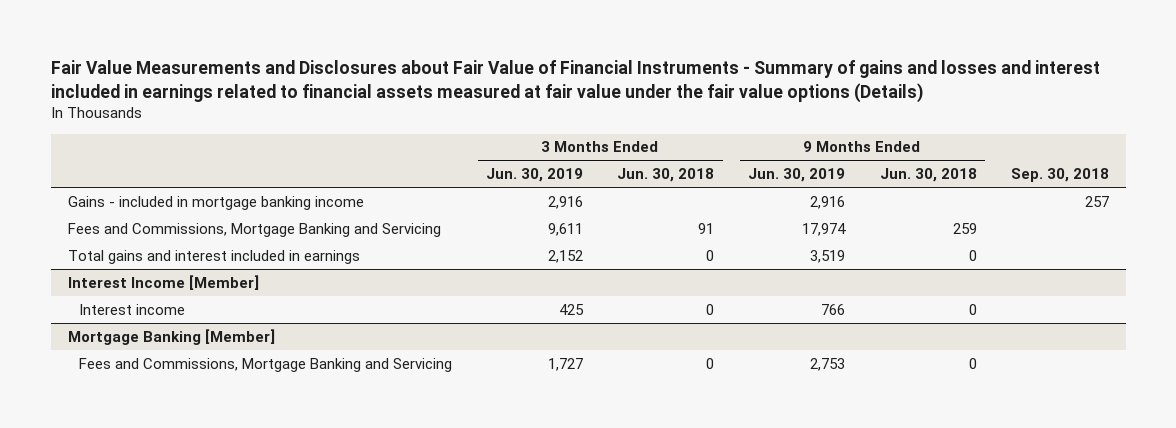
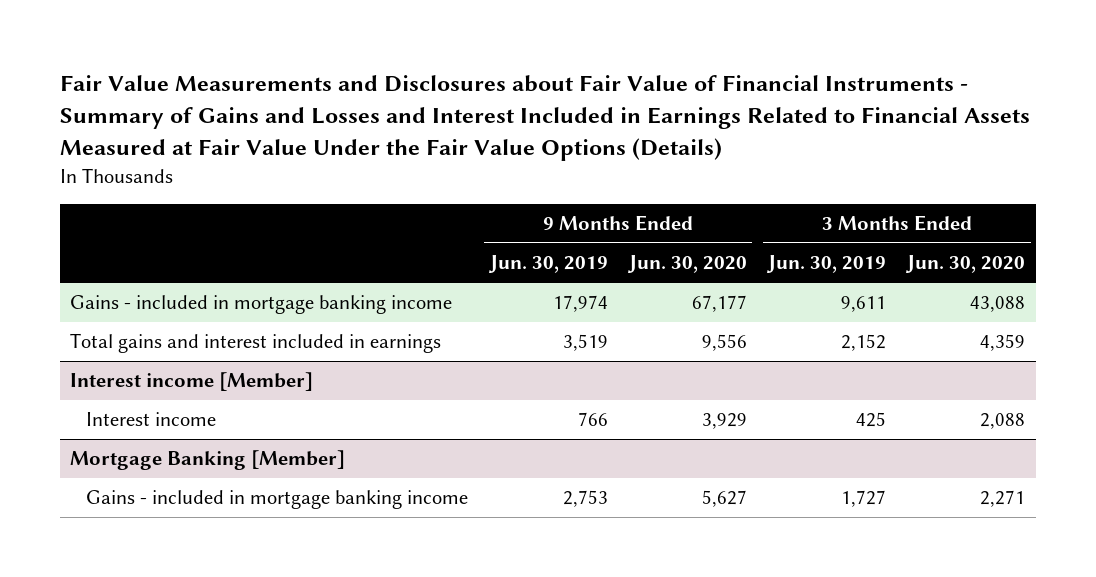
[50,60,1100,104] Fair Value Measurements and Disclosures about Fair Value of Financial Instruments - Summary of gains and losses and interest included in earnings related to financial assets measured at fair value under the fair value options (Details) -> [59,75,1030,162] Fair Value Measurements and Disclosures about Fair Value of Financial Instruments - Summary of Gains and Losses and Interest Included in Earnings Related to Financial Assets Measured at Fair Value Under the Fair Value Options (Details)
[617,168,715,183] Jun. 30, 2018 -> none
[879,168,977,183] Jun. 30, 2018 -> none
[1010,168,1109,183] Sep. 30, 2018 -> none
none -> [626,255,747,274] Jun. 30, 2020
none -> [905,255,1026,274] Jun. 30, 2020
[67,222,441,237] Fees and Commissions, Mortgage Banking and Servicing -> none
[548,195,584,209] 2,916 -> [841,296,887,313] 9,611
[810,195,846,209] 2,916 -> [552,295,608,313] 17,974
[67,274,259,290] Interest Income [Member] -> [70,372,314,392] Interest income [Member]
[79,357,453,372] Fees and Commissions, Mortgage Banking and Servicing -> [86,490,469,510] Gains - included in mortgage banking income

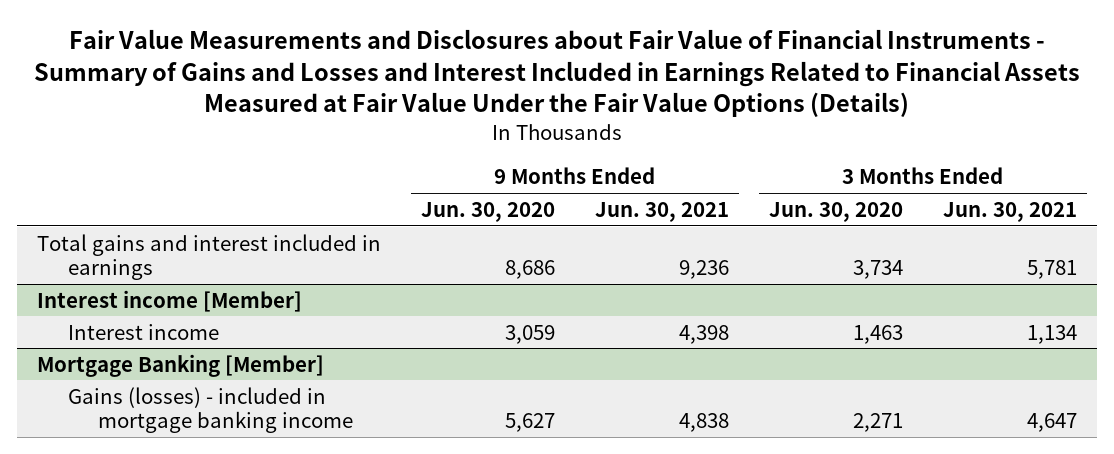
[487,255,608,274] Jun. 30, 2019 -> none
[766,255,887,274] Jun. 30, 2019 -> none
none -> [595,201,730,222] Jun. 30, 2021
none -> [943,201,1078,222] Jun. 30, 2021
[70,295,453,315] Gains - included in mortgage banking income -> none
[701,334,747,352] 9,556 -> [504,260,555,280] 8,686
[980,334,1026,352] 4,359 -> [853,260,904,280] 3,734
[701,413,747,430] 3,929 -> [504,324,555,344] 3,059
[980,413,1026,430] 2,088 -> [853,324,904,344] 1,463
[86,490,469,510] Gains - included in mortgage banking income -> [67,386,354,434] Gains (losses) - included in mortgage banking income

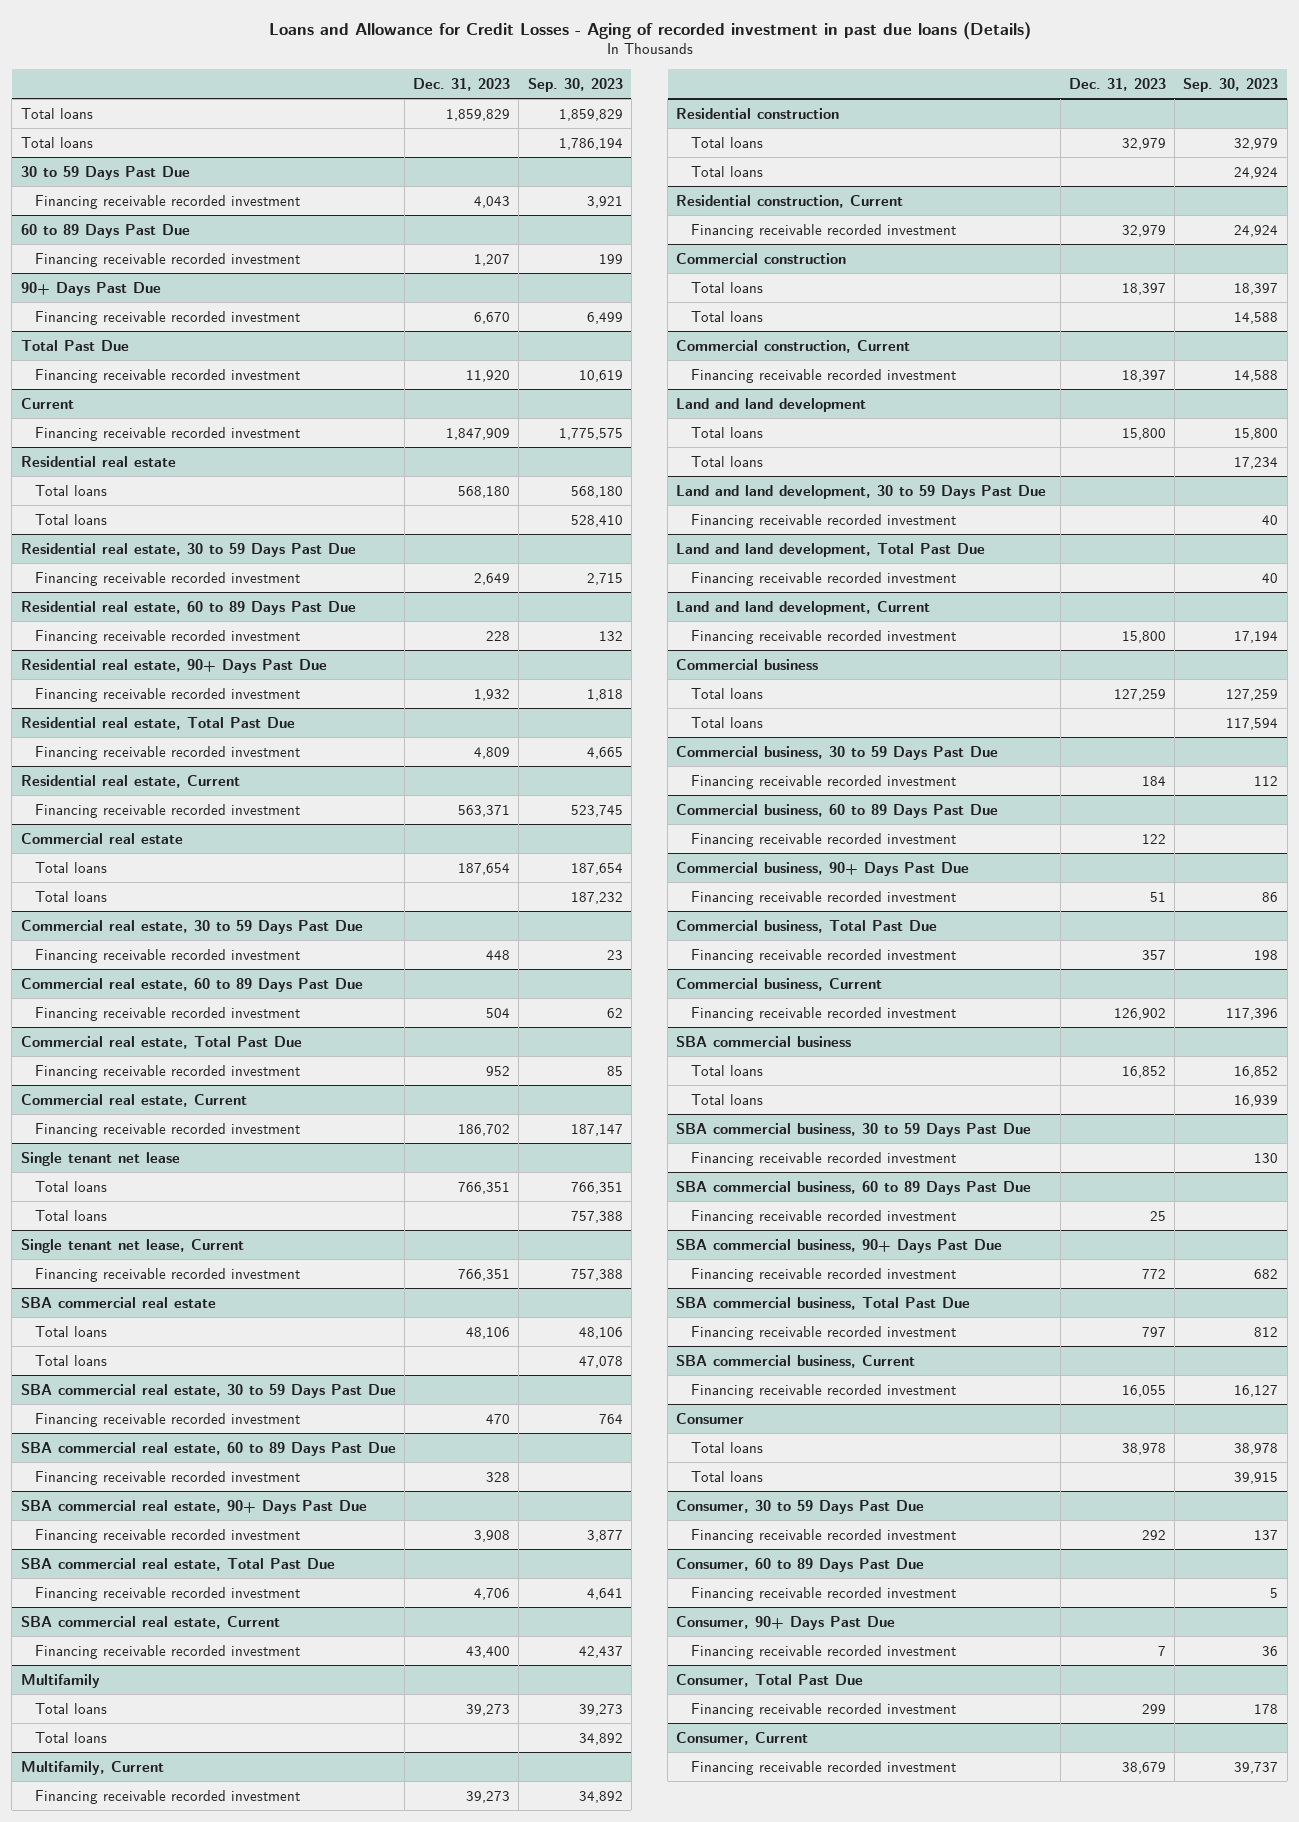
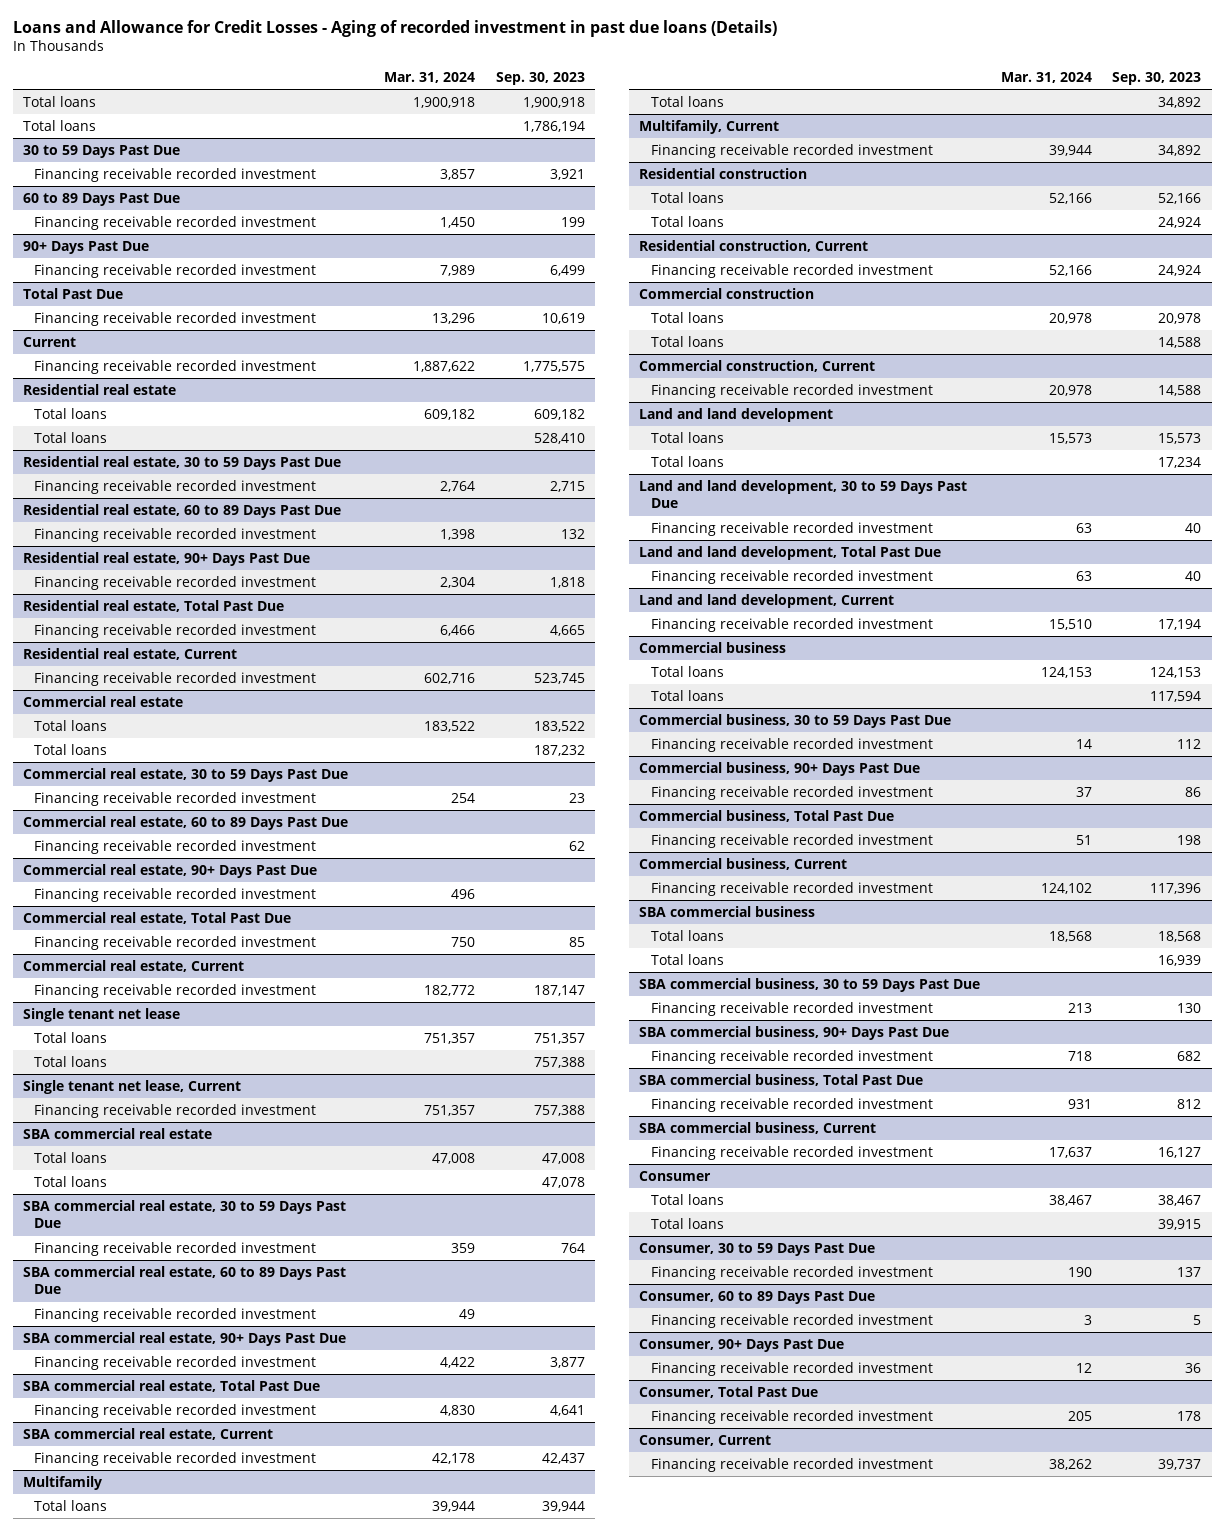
[413,77,511,91] Dec. 31, 2023 -> none
none -> [384,71,476,83] Mar. 31, 2024
[558,108,623,121] 1,859,829 -> [523,96,586,108] 1,900,918
[570,485,623,498] 568,180 -> [534,408,586,420] 609,182
[570,862,623,875] 187,654 -> [534,720,586,732] 183,522
none -> [22,863,317,878] Commercial real estate, 90+ Days Past Due
none -> [34,887,317,902] Financing receivable recorded investment
[570,1181,623,1194] 766,351 -> [534,1032,586,1044] 751,357
[578,1326,623,1339] 48,106 -> [542,1152,586,1164] 47,008
[578,1703,623,1716] 39,273 -> [542,1500,586,1512] 39,944
[1234,137,1279,150] 32,979 -> [1158,192,1202,204] 52,166
[1234,282,1279,295] 18,397 -> [1158,312,1202,324] 20,978
[1234,427,1279,440] 15,800 -> [1158,432,1202,444] 15,573
[1226,688,1279,701] 127,259 -> [1150,666,1202,678] 124,153
[676,803,999,818] Commercial business, 60 to 89 Days Past Due -> none
[690,832,956,847] Financing receivable recorded investment -> none
[1234,1065,1279,1078] 16,852 -> [1158,930,1202,942] 18,568
[676,1180,1032,1195] SBA commercial business, 60 to 89 Days Past Due -> none
[690,1209,956,1224] Financing receivable recorded investment -> none
[1234,1442,1279,1455] 38,978 -> [1158,1194,1202,1206] 38,467

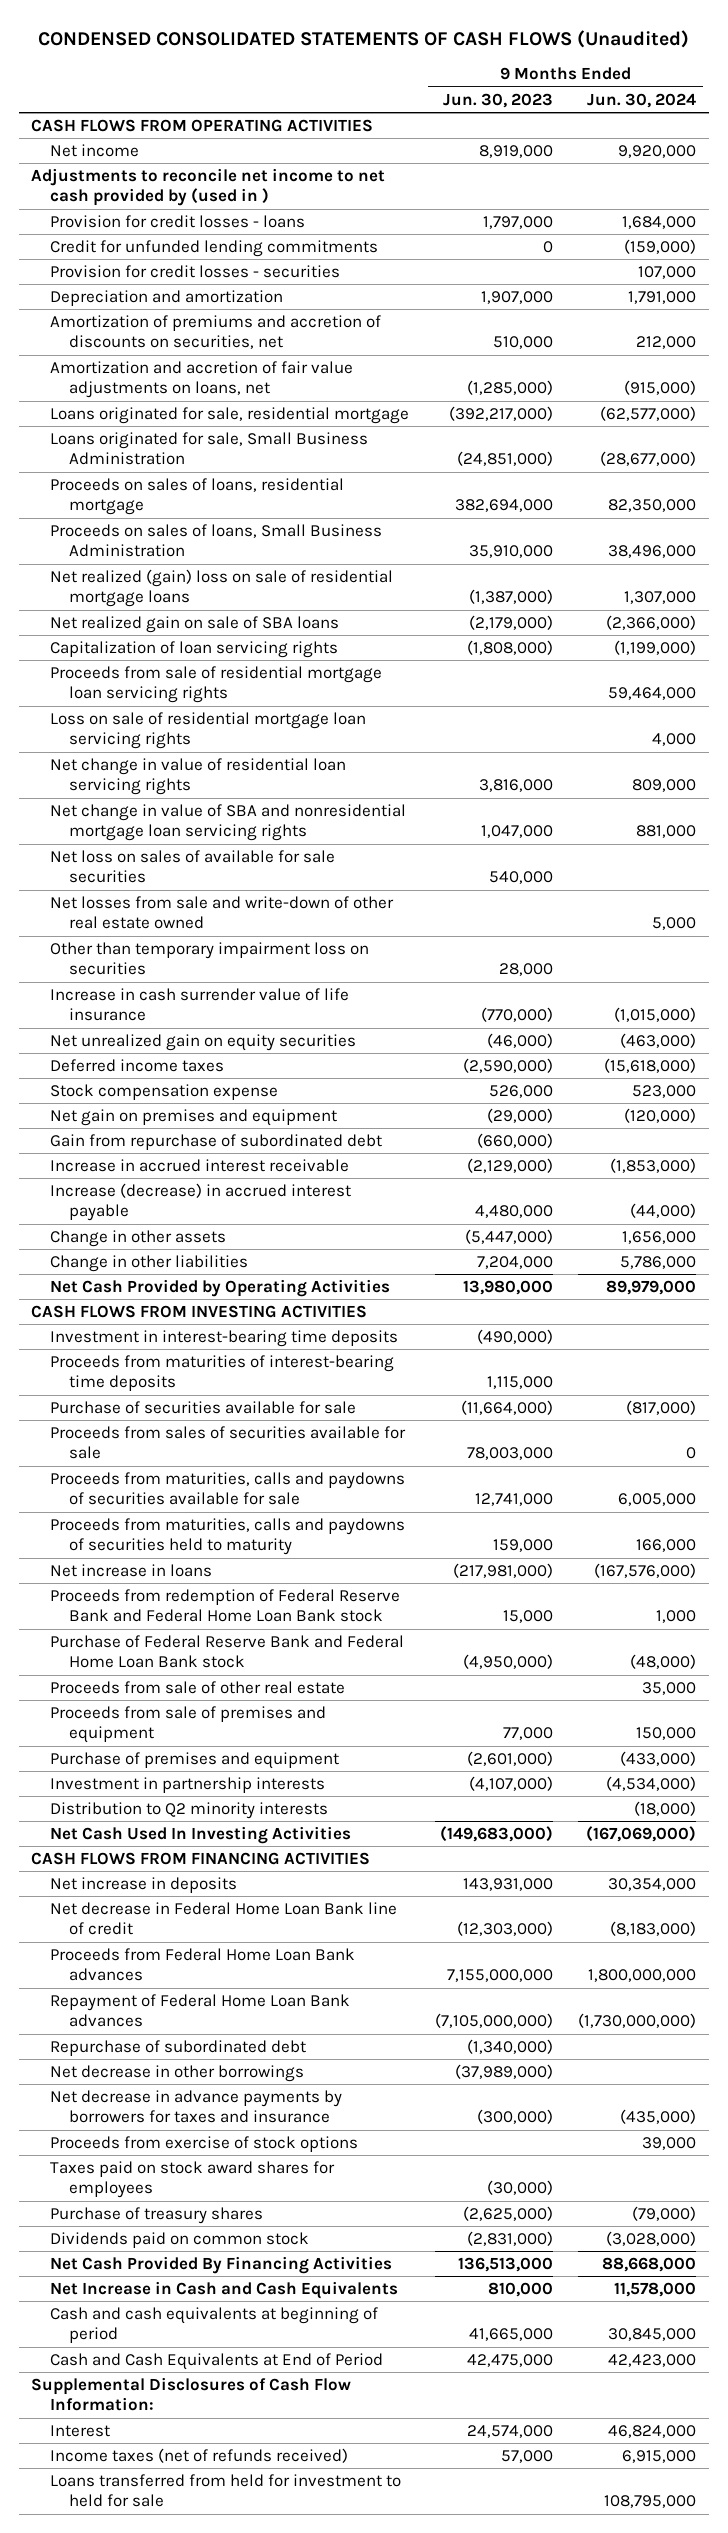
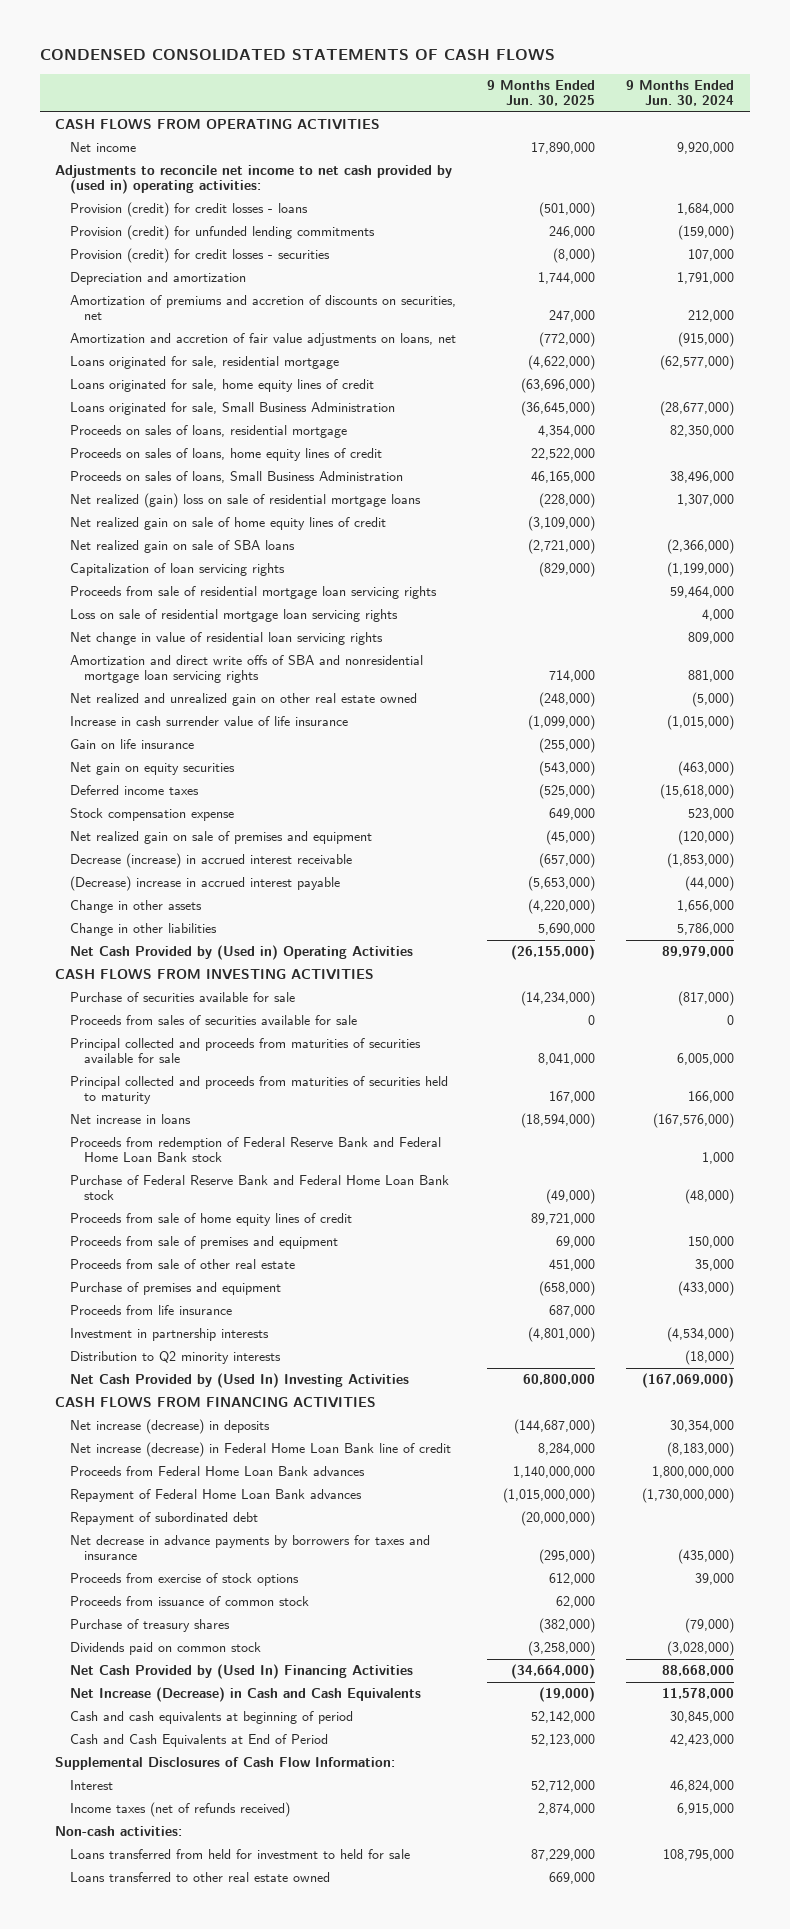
[37,29,689,48] CONDENSED CONSOLIDATED STATEMENTS OF CASH FLOWS (Unaudited) -> [39,49,555,61] CONDENSED CONSOLIDATED STATEMENTS OF CASH FLOWS
[442,92,553,108] Jun. 30, 2023 -> none
none -> [487,79,596,107] 9 Months Ended Jun. 30, 2025
[31,167,386,207] Adjustments to reconcile net income to net cash provided by (used in ) -> [55,165,453,195] Adjustments to reconcile net income to net cash provided by (used in) operating activities:
[50,214,306,228] Provision for credit losses - loans -> [69,202,308,218] Provision (credit) for credit losses - loans
[50,239,379,257] Credit for unfunded lending commitments -> [69,225,375,241] Provision (credit) for unfunded lending commitments
[50,264,341,278] Provision for credit losses - securities -> [69,248,330,264] Provision (credit) for credit losses - securities
none -> [69,379,374,393] Loans originated for sale, home equity lines of credit
none -> [69,448,382,462] Proceeds on sales of loans, home equity lines of credit
none -> [69,517,386,531] Net realized gain on sale of home equity lines of credit
[50,849,336,884] Net loss on sales of available for sale securities -> none
[50,895,395,930] Net losses from sale and write-down of other real estate owned -> none
[50,941,370,976] Other than temporary impairment loss on securities -> none
[50,803,407,842] Net change in value of SBA and nonresidential mortgage loan servicing rights -> [69,655,423,684] Amortization and direct write offs of SBA and nonresidential mortgage loan servicing rights
none -> [69,693,417,707] Net realized and unrealized gain on other real estate owned
none -> [69,739,194,750] Gain on life insurance
[50,1033,357,1051] Net unrealized gain on equity securities -> [69,762,235,776] Net gain on equity securities
[50,1133,383,1150] Gain from repurchase of subordinated debt -> none
[50,1108,338,1126] Net gain on premises and equipment -> [69,831,372,845] Net realized gain on sale of premises and equipment
[50,1158,350,1172] Increase in accrued interest receivable -> [69,853,352,869] Decrease (increase) in accrued interest receivable
[50,1182,352,1222] Increase (decrease) in accrued interest payable -> [69,876,340,892] (Decrease) increase in accrued interest payable
[50,1278,391,1297] Net Cash Provided by Operating Activities -> [69,945,413,961] Net Cash Provided by (Used in) Operating Activities
[50,1329,399,1347] Investment in interest-bearing time deposits -> none
[50,1354,395,1392] Proceeds from maturities of interest-bearing time deposits -> none
[50,1471,406,1506] Proceeds from maturities, calls and paydowns of securities available for sale -> [69,1038,421,1064] Principal collected and proceeds from maturities of securities available for sale
[50,1517,406,1556] Proceeds from maturities, calls and paydowns of securities held to maturity -> [69,1076,448,1105] Principal collected and proceeds from maturities of securities held to maturity
none -> [69,1213,352,1227] Proceeds from sale of home equity lines of credit
[50,1680,346,1694] Proceeds from sale of other real estate -> [69,1259,295,1270] Proceeds from sale of other real estate
none -> [69,1305,232,1316] Proceeds from life insurance
[50,1825,352,1844] Net Cash Used In Investing Activities -> [69,1373,409,1389] Net Cash Provided by (Used In) Investing Activities
[50,1876,238,1893] Net increase in deposits -> [69,1419,270,1435] Net increase (decrease) in deposits
[50,1901,398,1936] Net decrease in Federal Home Loan Bank line of credit -> [69,1442,451,1458] Net increase (decrease) in Federal Home Loan Bank line of credit
[50,2064,305,2082] Net decrease in other borrowings -> none
[50,2039,307,2056] Repurchase of subordinated debt -> [69,1512,258,1526] Repayment of subordinated debt
[50,2160,336,2199] Taxes paid on stock award shares for employees -> none
none -> [69,1596,309,1607] Proceeds from issuance of common stock
[50,2255,393,2274] Net Cash Provided By Financing Activities -> [69,1664,413,1680] Net Cash Provided by (Used In) Financing Activities
[50,2280,399,2299] Net Increase in Cash and Cash Equivalents -> [69,1687,421,1703] Net Increase (Decrease) in Cash and Cash Equivalents
none -> [55,1826,183,1837] Non-cash activities:
none -> [69,1872,330,1883] Loans transferred to other real estate owned

